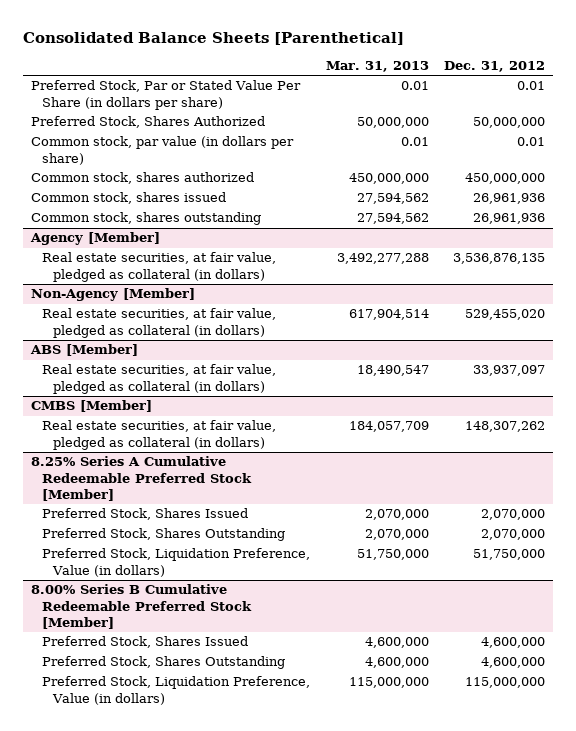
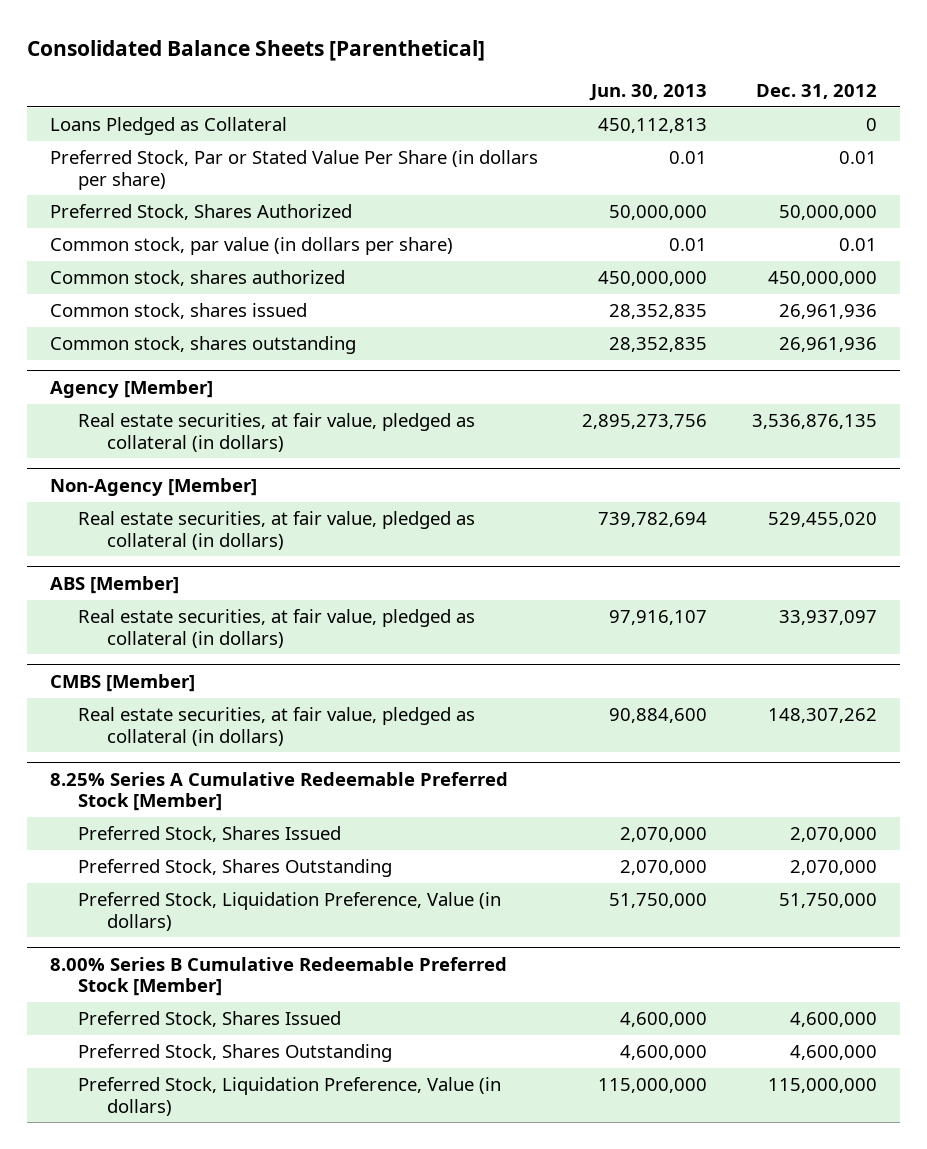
[325,61,429,73] Mar. 31, 2013 -> none
none -> [589,84,708,102] Jun. 30, 2013
none -> [49,117,287,136] Loans Pledged as Collateral

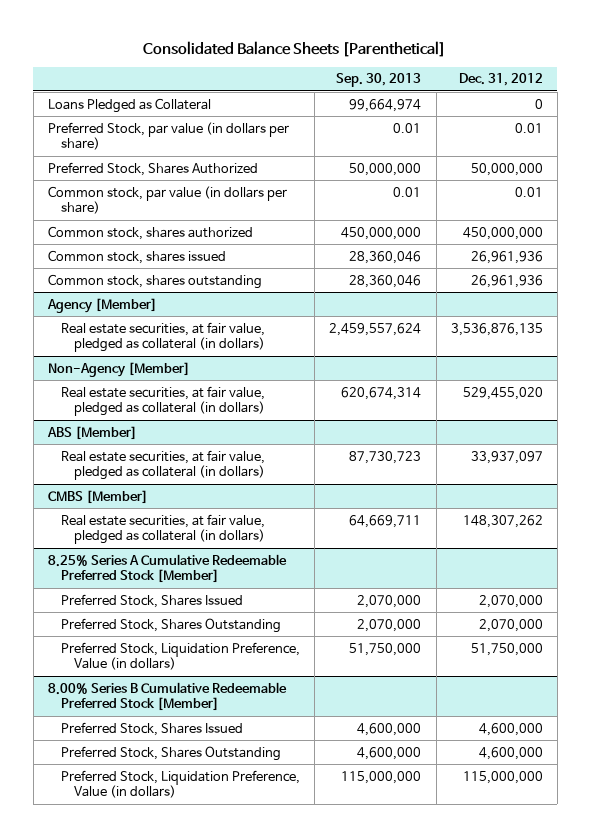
[589,84,708,102] Jun. 30, 2013 -> none
none -> [336,73,422,88] Sep. 30, 2013
[49,150,538,190] Preferred Stock, Par or Stated Value Per Share (in dollars per share) -> [48,121,290,151] Preferred Stock, par value (in dollars per share)

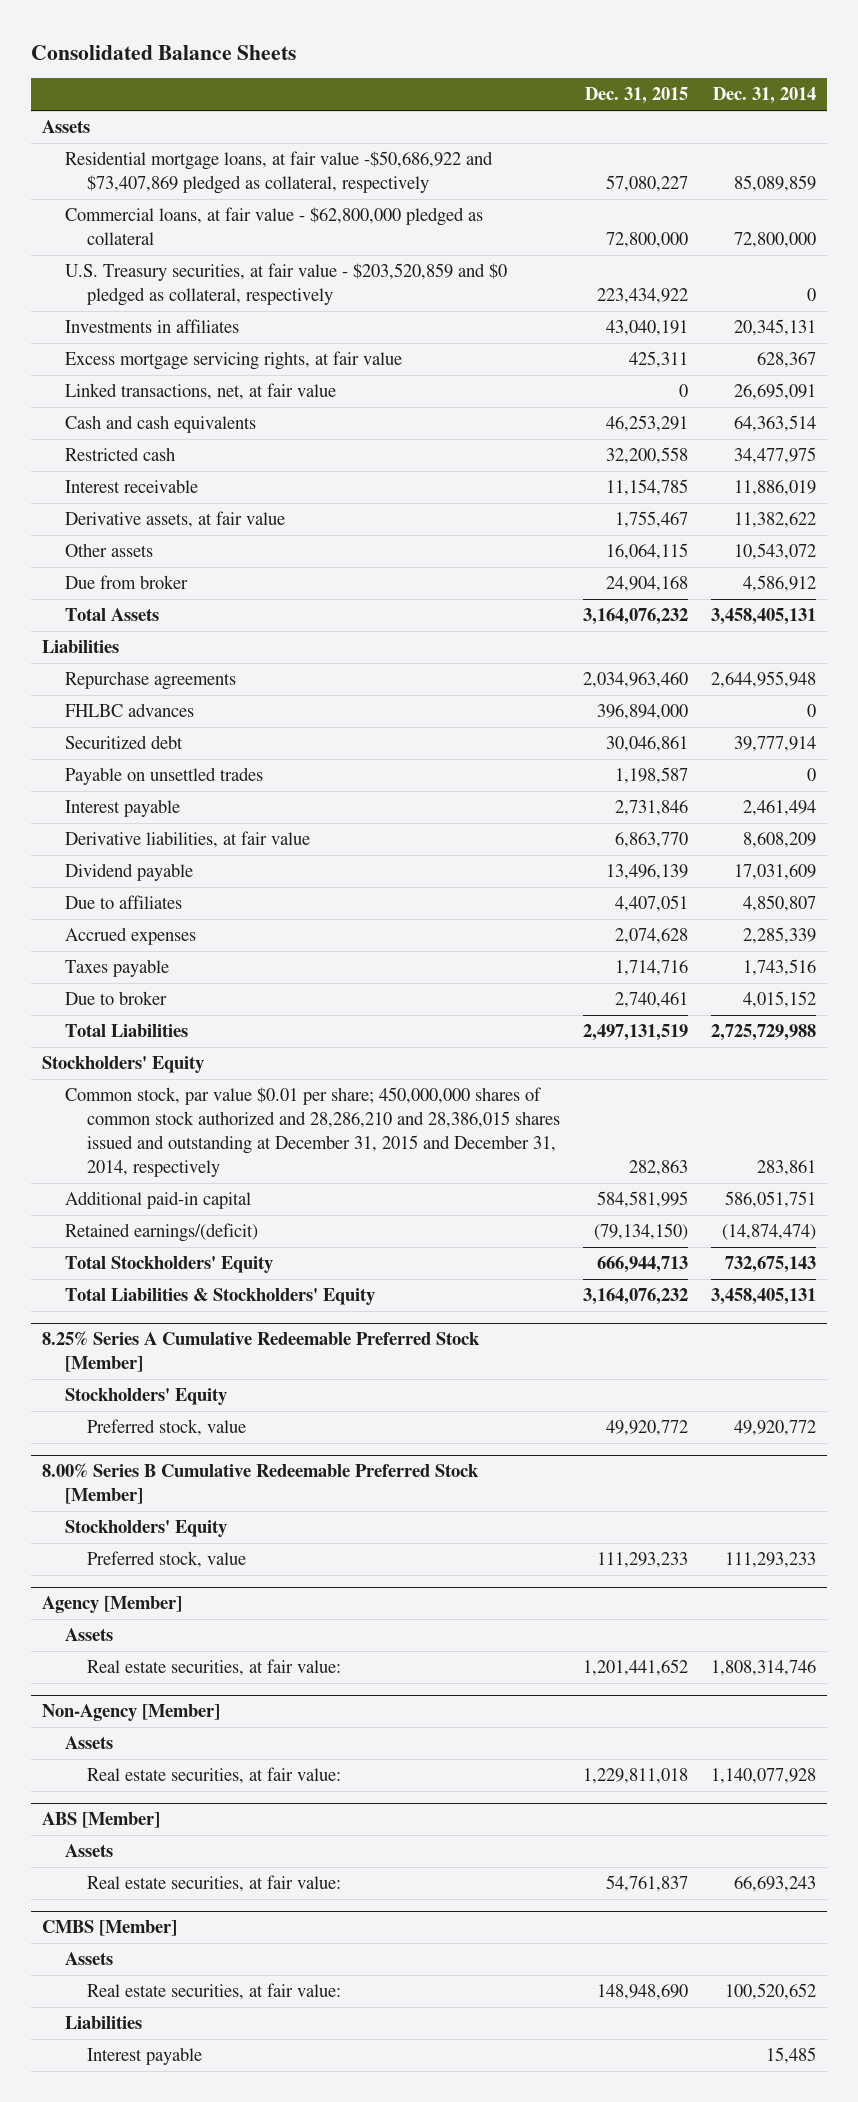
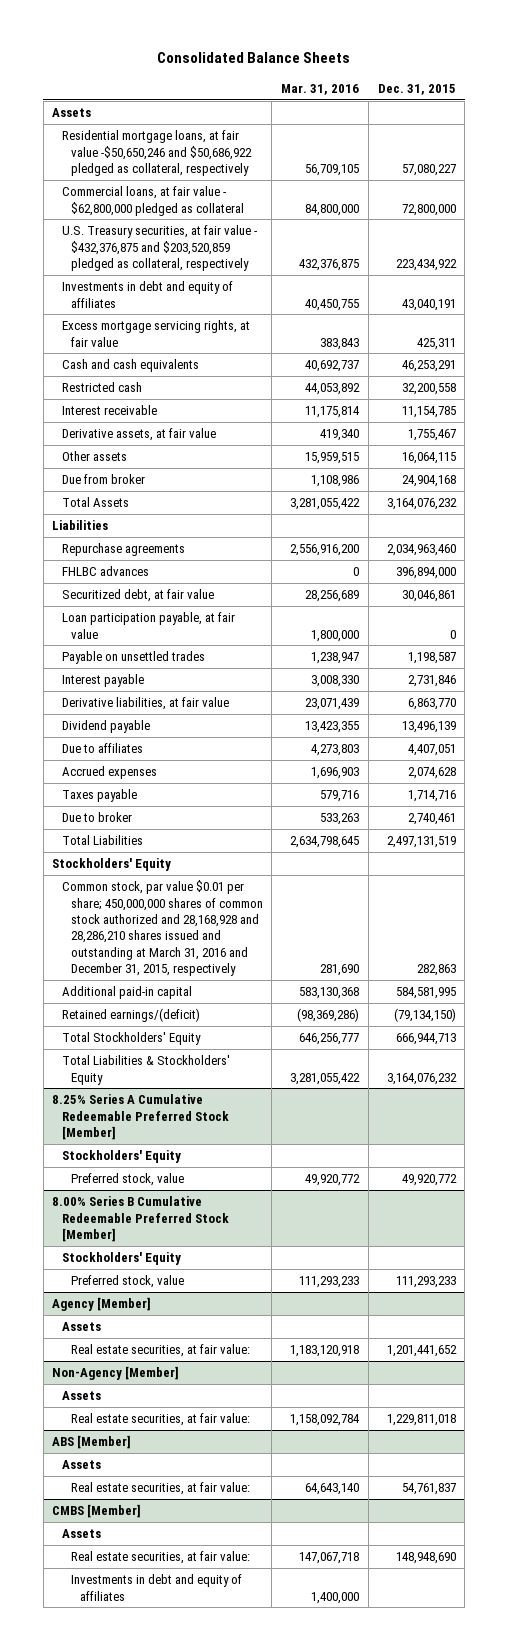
[712,87,816,105] Dec. 31, 2014 -> none
none -> [281,83,360,95] Mar. 31, 2016
[64,151,493,195] Residential mortgage loans, at fair value -$50,686,922 and $73,407,869 pledged as collateral, respectively -> [61,130,252,176] Residential mortgage loans, at fair value -$50,650,246 and $50,686,922 pledged as collateral, respectively
[64,263,507,307] U.S. Treasury securities, at fair value - $203,520,859 and $0 pledged as collateral, respectively -> [61,225,257,271] U.S. Treasury securities, at fair value - $432,376,875 and $203,520,859 pledged as collateral, respectively
[64,319,239,334] Investments in affiliates -> [61,281,233,308] Investments in debt and equity of affiliates
[64,383,336,401] Linked transactions, net, at fair value -> none
[64,735,183,750] Securitized debt -> [61,589,214,603] Securitized debt, at fair value
none -> [61,612,235,639] Loan participation payable, at fair value
[64,1087,560,1178] Common stock, par value $0.01 per share; 450,000,000 shares of common stock authorized and 28,286,210 and 28,386,015 shares issued and outstanding at December 31, 2015 and December 31, 2014, respectively -> [61,880,263,976] Common stock, par value $0.01 per share; 450,000,000 shares of common stock authorized and 28,168,928 and 28,286,210 shares issued and outstanding at March 31, 2016 and December 31, 2015, respectively
[64,2016,142,2030] Liabilities -> none
[86,2047,202,2066] Interest payable -> none
none -> [70,1574,242,1601] Investments in debt and equity of affiliates

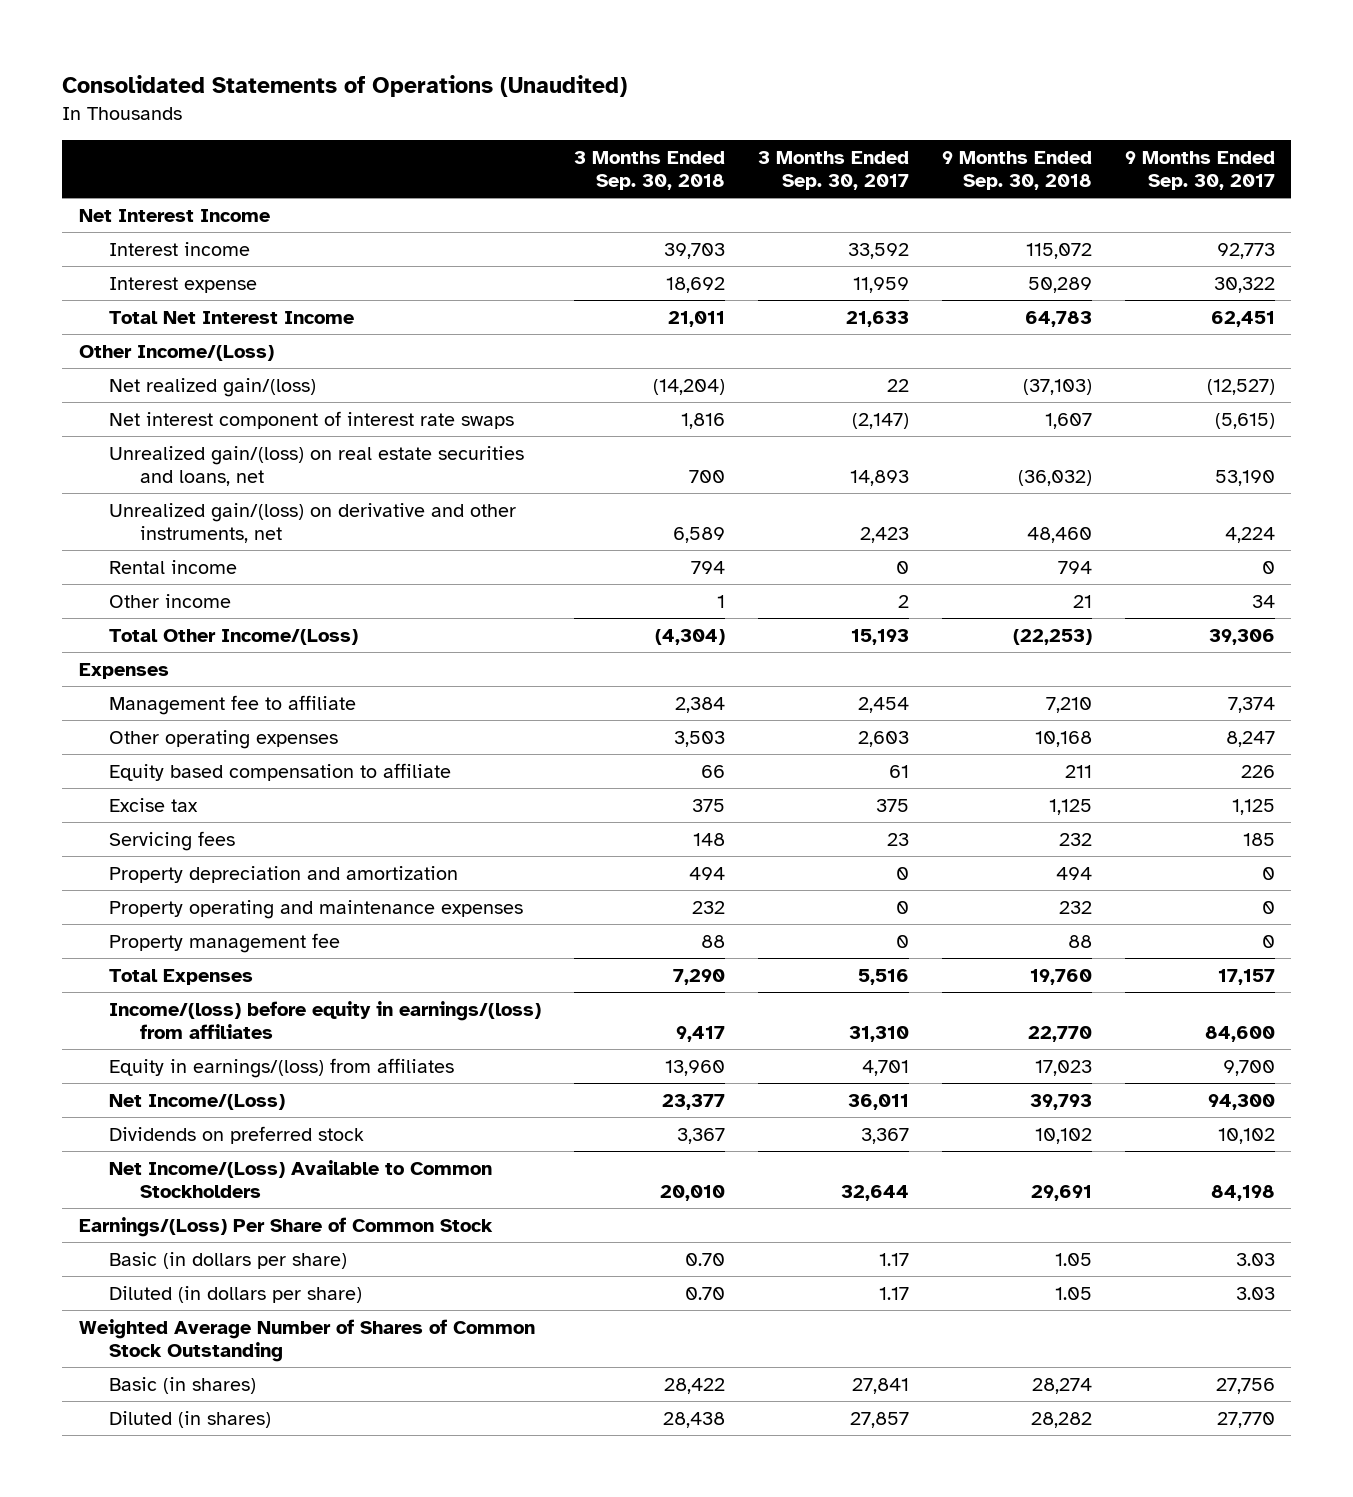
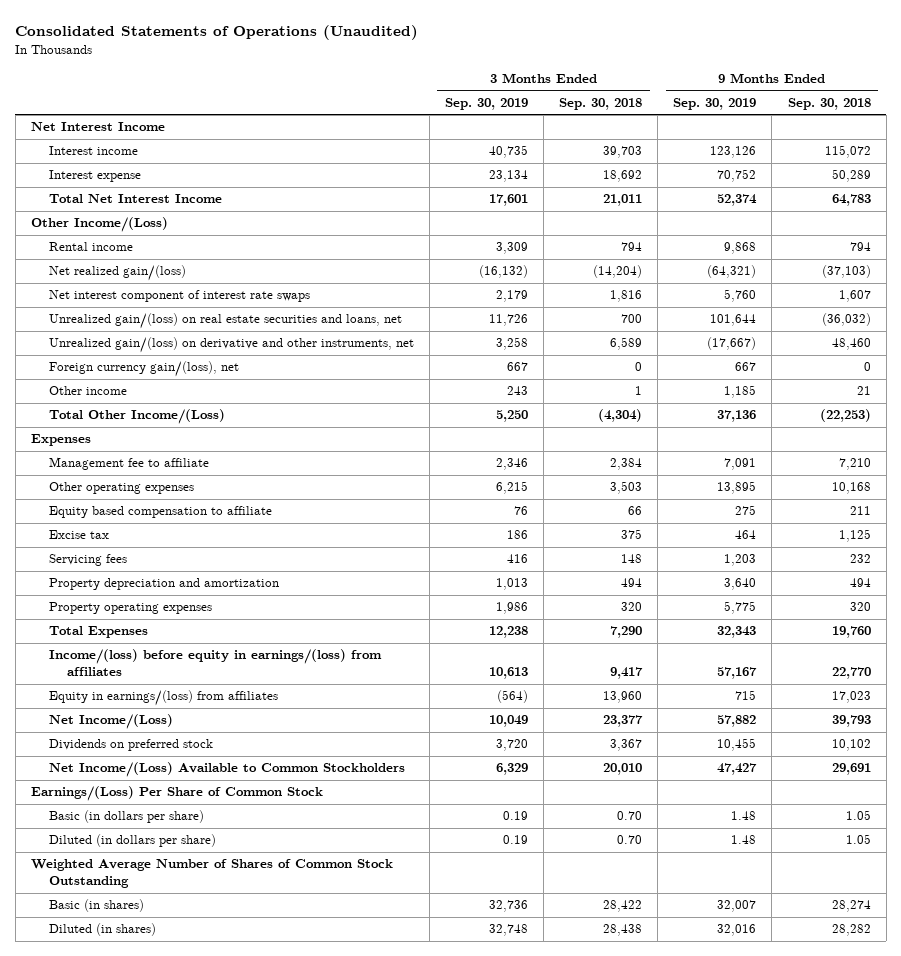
[758,150,910,190] 3 Months Ended Sep. 30, 2017 -> none
[1124,150,1275,190] 9 Months Ended Sep. 30, 2017 -> none
none -> [444,98,528,111] Sep. 30, 2019
none -> [673,98,757,111] Sep. 30, 2019
[109,559,238,574] Rental income -> [48,242,133,252] Rental income
none -> [48,361,239,378] Foreign currency gain/(loss), net
[109,932,341,953] Property management fee -> none
[109,899,524,919] Property operating and maintenance expenses -> [48,602,212,615] Property operating expenses
[692,900,726,914] 232 -> [621,602,643,612] 320
[1058,900,1092,914] 232 -> [849,602,871,612] 320

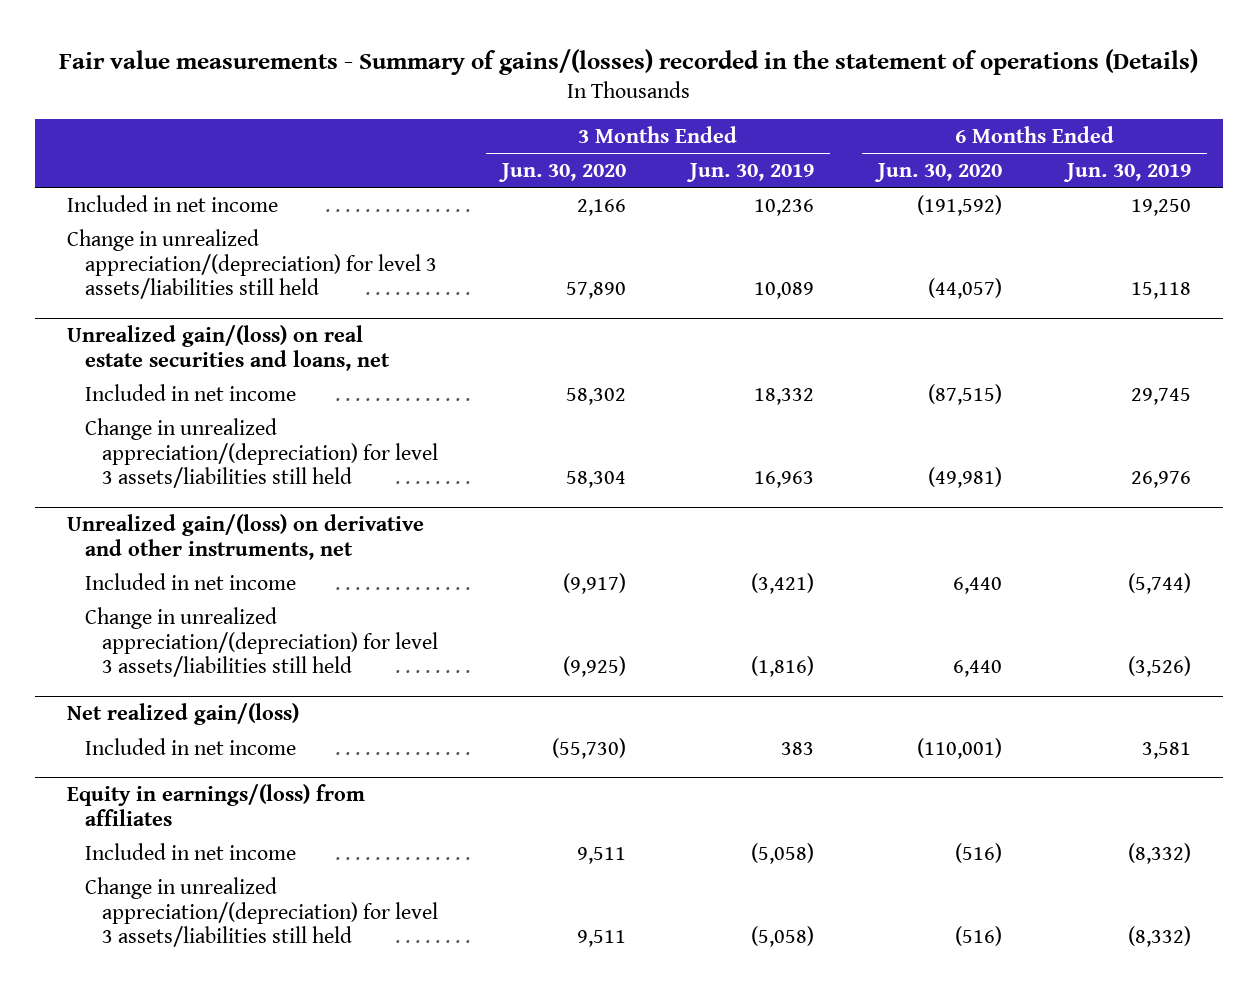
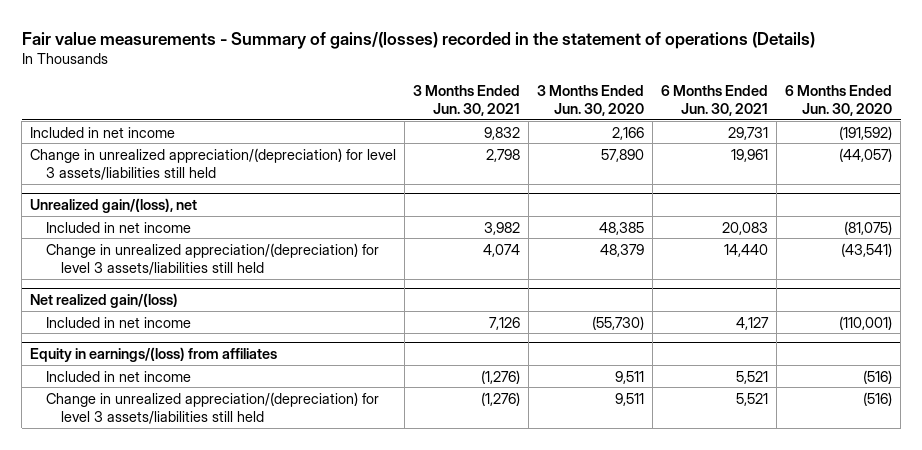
[686,162,815,182] Jun. 30, 2019 -> none
[1062,162,1191,182] Jun. 30, 2019 -> none
none -> [413,84,521,117] 3 Months Ended Jun. 30, 2021
none -> [661,84,769,117] 6 Months Ended Jun. 30, 2021
[67,514,425,560] Unrealized gain/(loss) on derivative and other instruments, net -> none
[84,572,296,590] Included in net income -> none
[84,606,438,678] Change in unrealized appreciation/(depreciation) for level 3 assets/liabilities still held -> none
[67,325,390,371] Unrealized gain/(loss) on real estate securities and loans, net -> [30,197,198,213] Unrealized gain/(loss), net
[566,387,627,405] 58,302 -> [599,221,645,235] 48,385
[928,383,1003,405] (87,515) -> [844,220,893,235] (81,075)
[566,471,627,489] 58,304 -> [600,243,645,257] 48,379
[928,467,1003,489] (49,981) -> [841,242,893,257] (43,541)

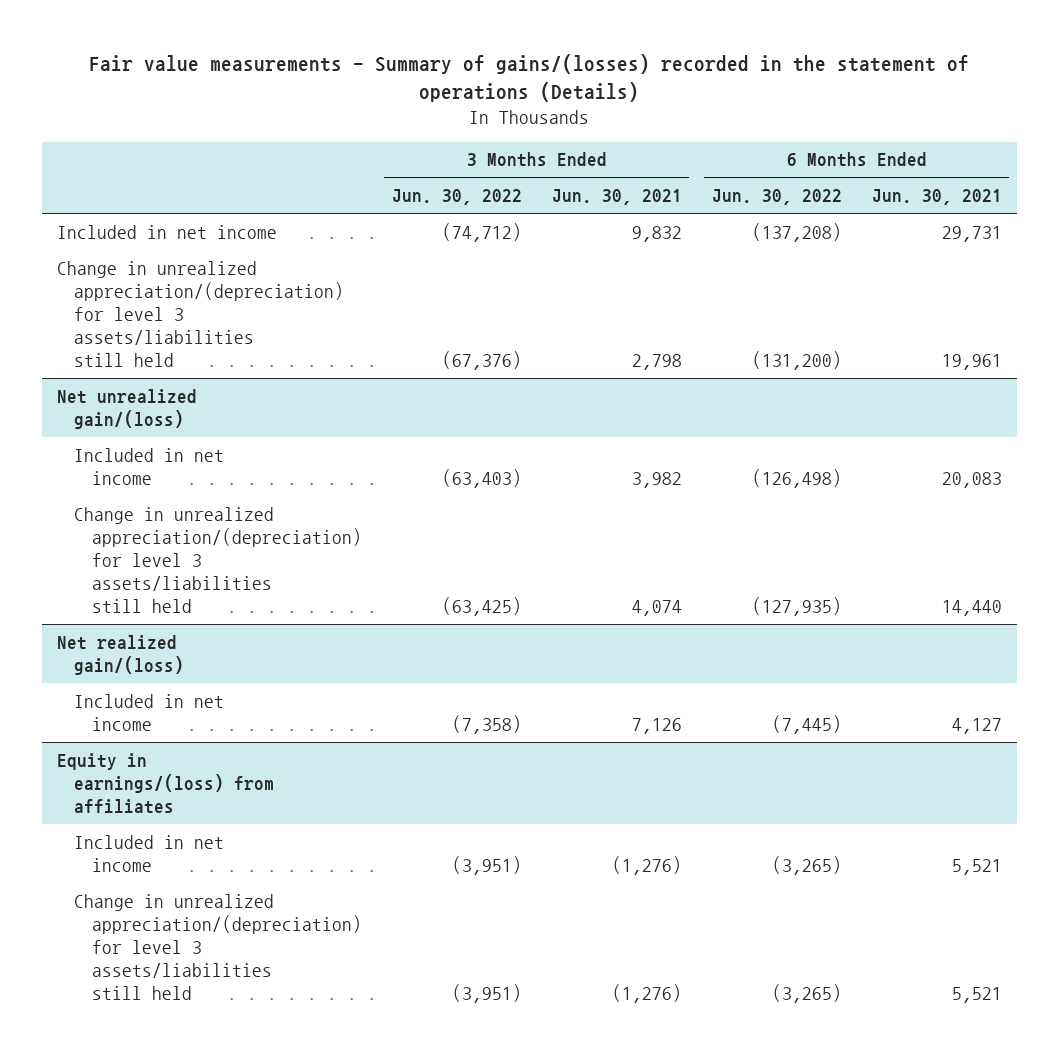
[537,84,645,117] 3 Months Ended Jun. 30, 2020 -> none
[785,84,893,117] 6 Months Ended Jun. 30, 2020 -> none
none -> [391,189,522,206] Jun. 30, 2022
none -> [711,189,842,206] Jun. 30, 2022
[30,197,198,213] Unrealized gain/(loss), net -> [56,388,197,429] Net unrealized gain/(loss)

